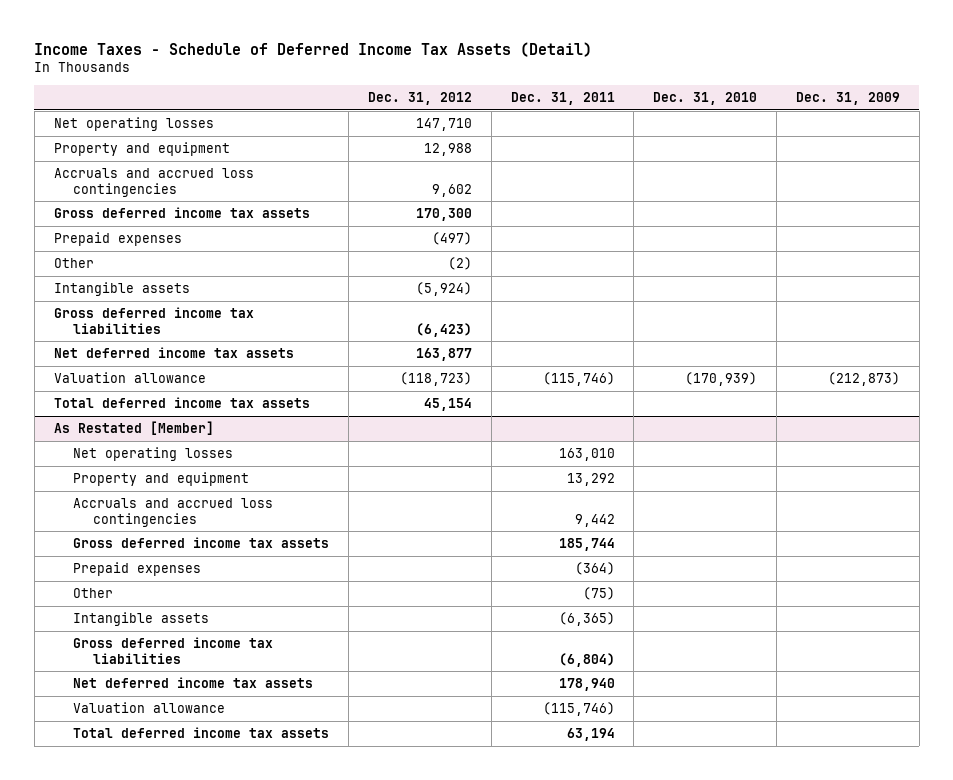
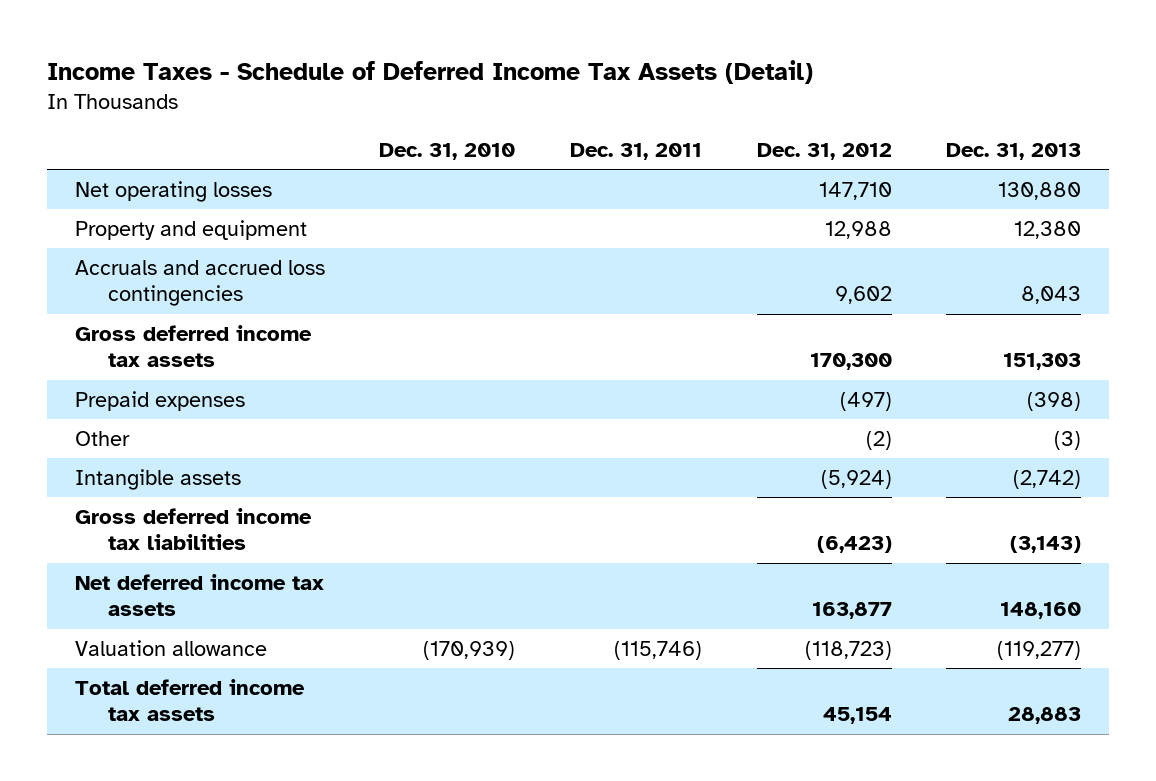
[795,92,900,106] Dec. 31, 2009 -> none
none -> [946,143,1082,161] Dec. 31, 2013
[53,421,214,436] As Restated [Member] -> none
[73,447,234,462] Net operating losses -> none
[73,472,250,487] Property and equipment -> none
[73,498,274,527] Accruals and accrued loss contingencies -> none
[73,537,330,549] Gross deferred income tax assets -> none
[73,562,202,577] Prepaid expenses -> none
[73,588,114,599] Other -> none
[73,612,210,627] Intangible assets -> none
[73,637,274,664] Gross deferred income tax liabilities -> none
[73,677,314,689] Net deferred income tax assets -> none
[73,702,226,714] Valuation allowance -> none
[73,727,330,739] Total deferred income tax assets -> none

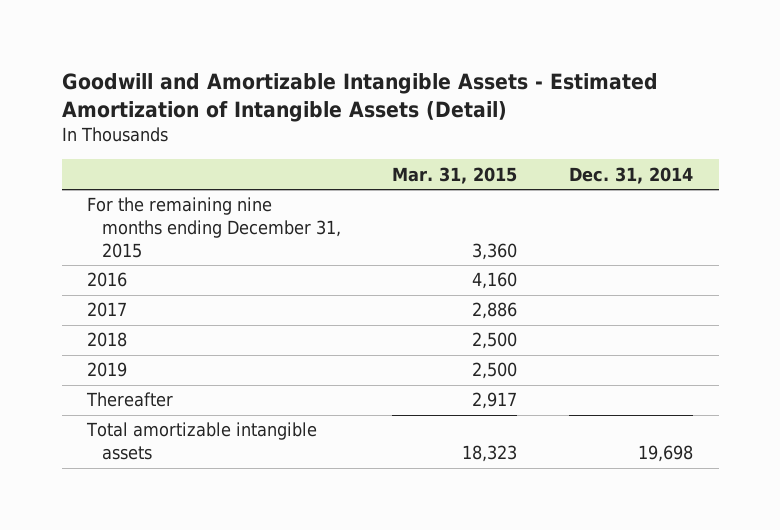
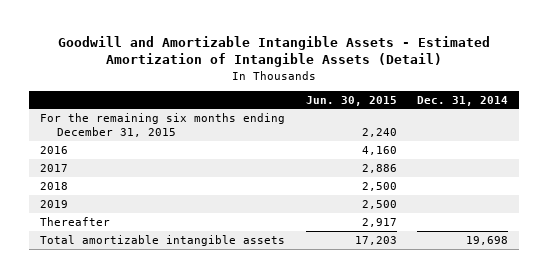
[392,166,518,184] Mar. 31, 2015 -> none
none -> [305,95,397,106] Jun. 30, 2015
[87,197,341,258] For the remaining nine months ending December 31, 2015 -> [39,112,285,137] For the remaining six months ending December 31, 2015

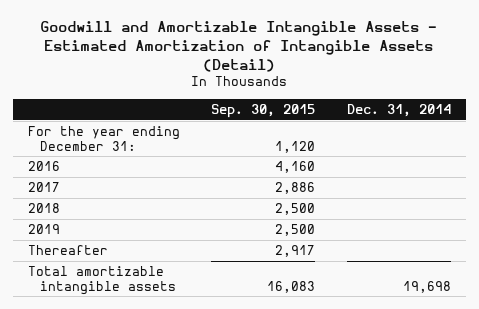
[305,95,397,106] Jun. 30, 2015 -> none
none -> [211,103,316,118] Sep. 30, 2015
[39,112,285,137] For the remaining six months ending December 31, 2015 -> [28,126,181,151] For the year ending December 31:

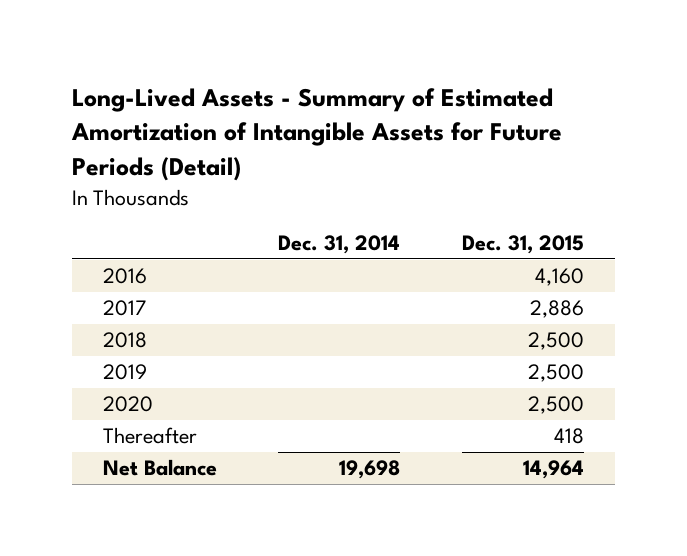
[40,20,438,72] Goodwill and Amortizable Intangible Assets - Estimated Amortization of Intangible Assets (Detail) -> [70,88,562,181] Long-Lived Assets - Summary of Estimated Amortization of Intangible Assets for Future Periods (Detail)
[211,103,316,118] Sep. 30, 2015 -> none
none -> [461,234,584,254] Dec. 31, 2015
[28,126,181,151] For the year ending December 31: -> none
none -> [102,396,153,413] 2020
[28,266,177,295] Total amortizable intangible assets -> [102,459,217,477] Net Balance

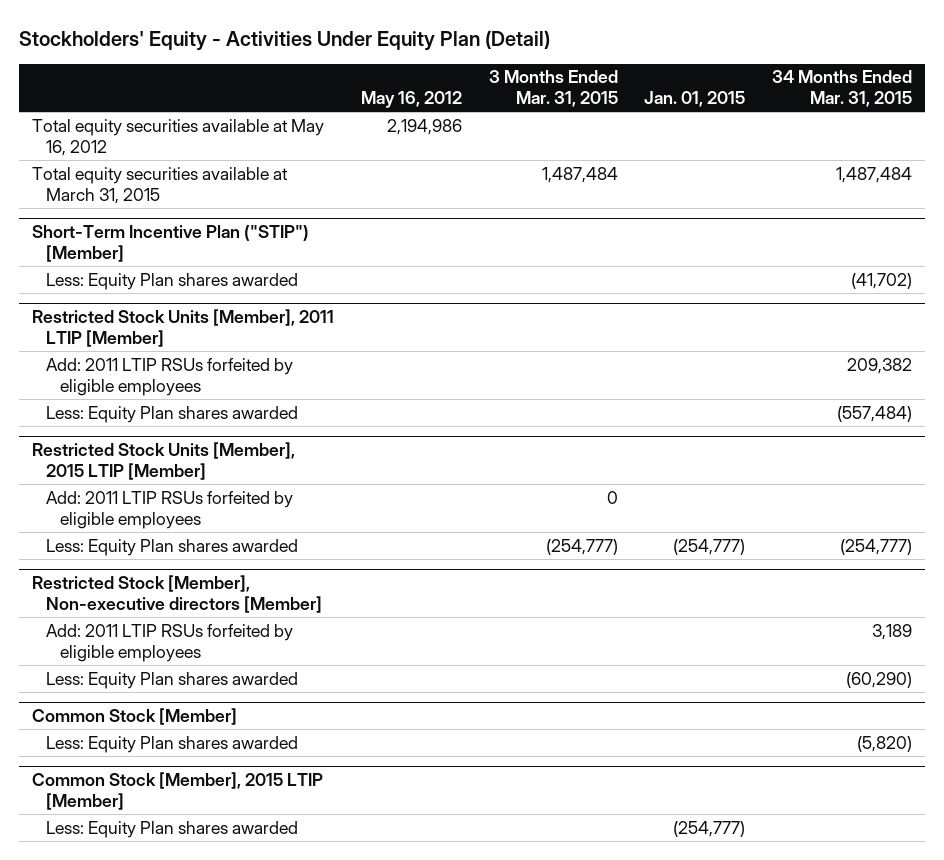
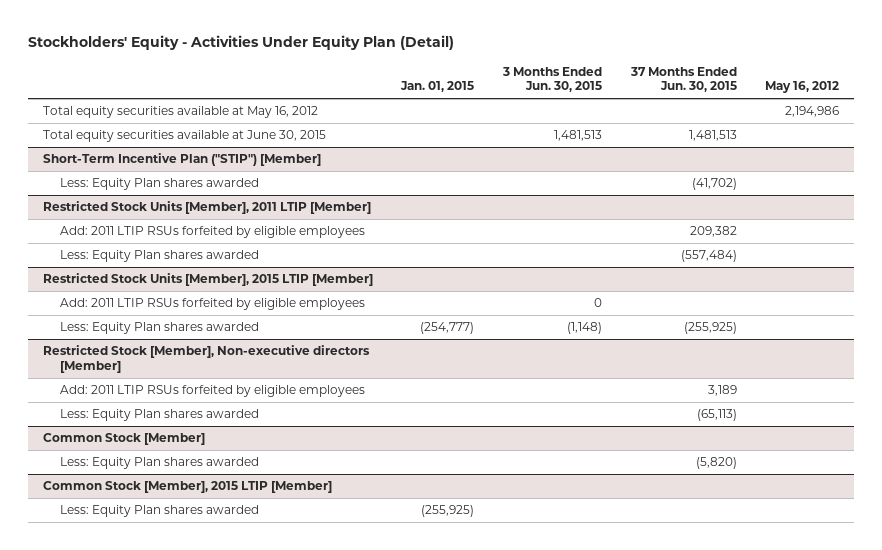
[488,70,618,108] 3 Months Ended Mar. 31, 2015 -> none
[772,70,913,108] 34 Months Ended Mar. 31, 2015 -> none
none -> [502,66,603,93] 3 Months Ended Jun. 30, 2015
none -> [629,66,737,93] 37 Months Ended Jun. 30, 2015
[32,166,289,204] Total equity securities available at March 31, 2015 -> [42,130,326,143] Total equity securities available at June 30, 2015
[673,820,746,837] (254,777) -> [421,505,475,518] (255,925)

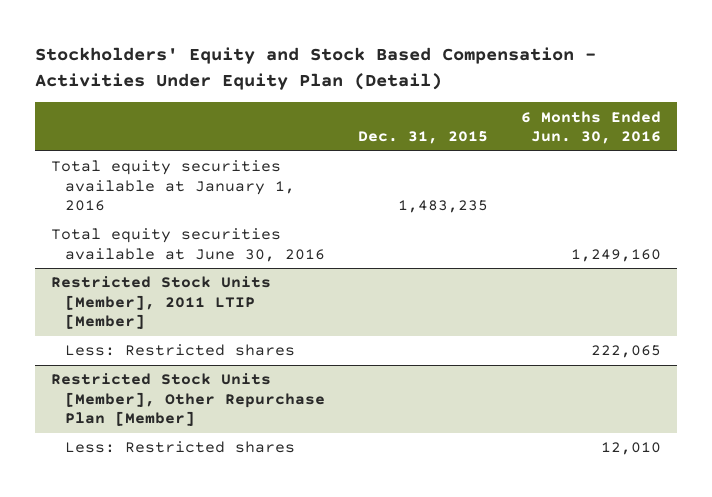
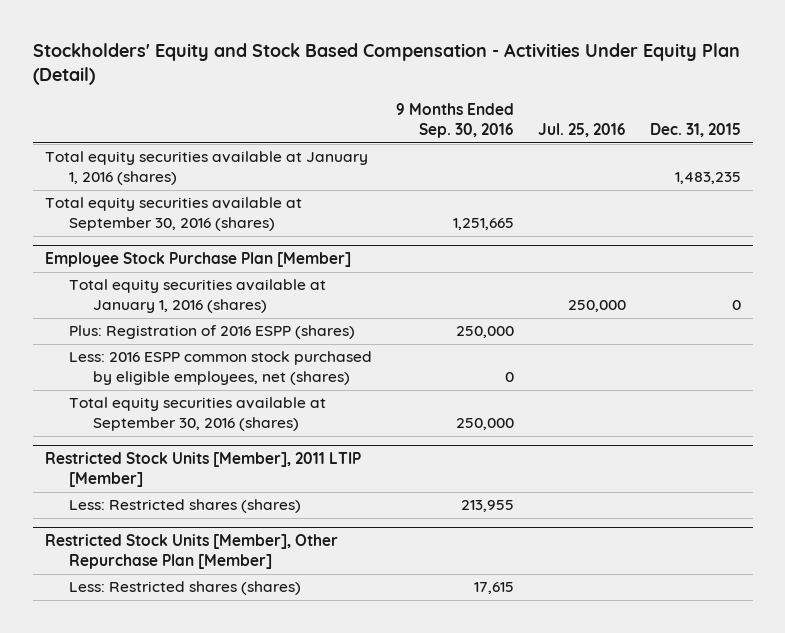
[520,110,661,145] 6 Months Ended Jun. 30, 2016 -> none
none -> [395,103,514,139] 9 Months Ended Sep. 30, 2016
none -> [537,123,626,138] Jul. 25, 2016
[51,160,296,212] Total equity securities available at January 1, 2016 -> [44,151,368,186] Total equity securities available at January 1, 2016 (shares)
[51,228,326,262] Total equity securities available at June 30, 2016 -> [44,197,302,232] Total equity securities available at September 30, 2016 (shares)
none -> [44,252,351,268] Employee Stock Purchase Plan [Member]
none -> [68,279,326,314] Total equity securities available at January 1, 2016 (shares)
none -> [68,325,355,340] Plus: Registration of 2016 ESPP (shares)
none -> [68,351,372,386] Less: 2016 ESPP common stock purchased by eligible employees, net (shares)
none -> [68,397,326,432] Total equity securities available at September 30, 2016 (shares)
[65,344,296,357] Less: Restricted shares -> [68,499,301,514] Less: Restricted shares (shares)
[65,441,296,454] Less: Restricted shares -> [68,581,301,596] Less: Restricted shares (shares)

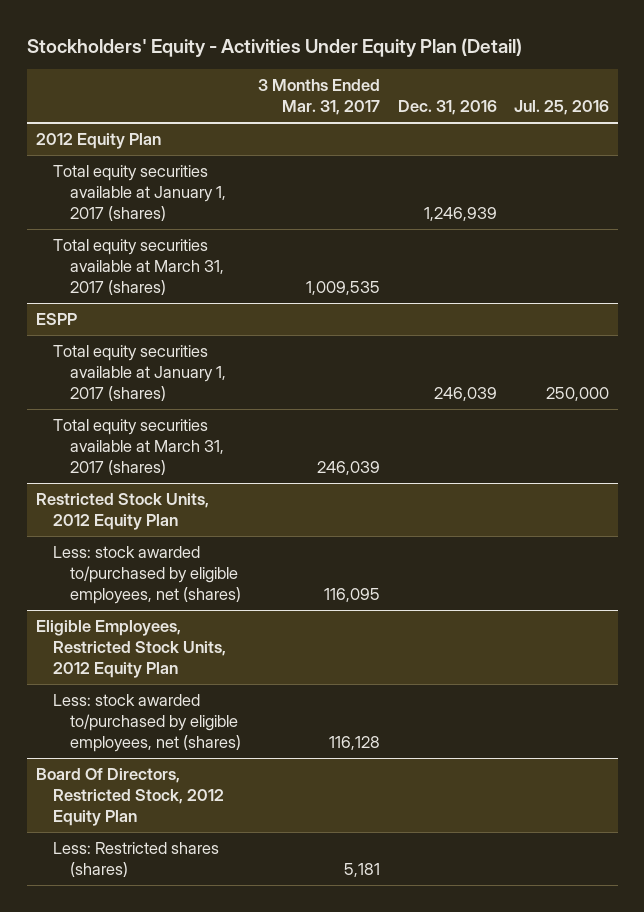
[32,42,740,86] Stockholders' Equity and Stock Based Compensation - Activities Under Equity Plan (Detail) -> [26,37,522,57] Stockholders' Equity - Activities Under Equity Plan (Detail)
[395,103,514,139] 9 Months Ended Sep. 30, 2016 -> none
[649,123,741,138] Dec. 31, 2015 -> none
none -> [258,79,381,116] 3 Months Ended Mar. 31, 2017
none -> [397,100,497,116] Dec. 31, 2016
[44,151,368,186] Total equity securities available at January 1, 2016 (shares) -> none
[44,197,302,232] Total equity securities available at September 30, 2016 (shares) -> none
[68,325,355,340] Plus: Registration of 2016 ESPP (shares) -> none
[68,351,372,386] Less: 2016 ESPP common stock purchased by eligible employees, net (shares) -> none
[44,452,361,488] Restricted Stock Units [Member], 2011 LTIP [Member] -> none
[68,499,301,514] Less: Restricted shares (shares) -> none
[68,581,301,596] Less: Restricted shares (shares) -> none
none -> [35,132,161,149] 2012 Equity Plan
none -> [52,164,226,222] Total equity securities available at January 1, 2017 (shares)
none -> [52,238,224,296] Total equity securities available at March 31, 2017 (shares)
[44,252,351,268] Employee Stock Purchase Plan [Member] -> [35,312,77,325] ESPP
[68,279,326,314] Total equity securities available at January 1, 2016 (shares) -> [52,344,226,402] Total equity securities available at January 1, 2017 (shares)
[68,397,326,432] Total equity securities available at September 30, 2016 (shares) -> [52,418,224,476] Total equity securities available at March 31, 2017 (shares)
[44,534,338,570] Restricted Stock Units [Member], Other Repurchase Plan [Member] -> [35,492,209,531] Restricted Stock Units, 2012 Equity Plan
none -> [52,545,241,605] Less: stock awarded to/purchased by eligible employees, net (shares)
none -> [35,619,226,679] Eligible Employees, Restricted Stock Units, 2012 Equity Plan
none -> [52,693,241,753] Less: stock awarded to/purchased by eligible employees, net (shares)
none -> [35,767,224,827] Board Of Directors, Restricted Stock, 2012 Equity Plan
none -> [52,841,219,878] Less: Restricted shares (shares)

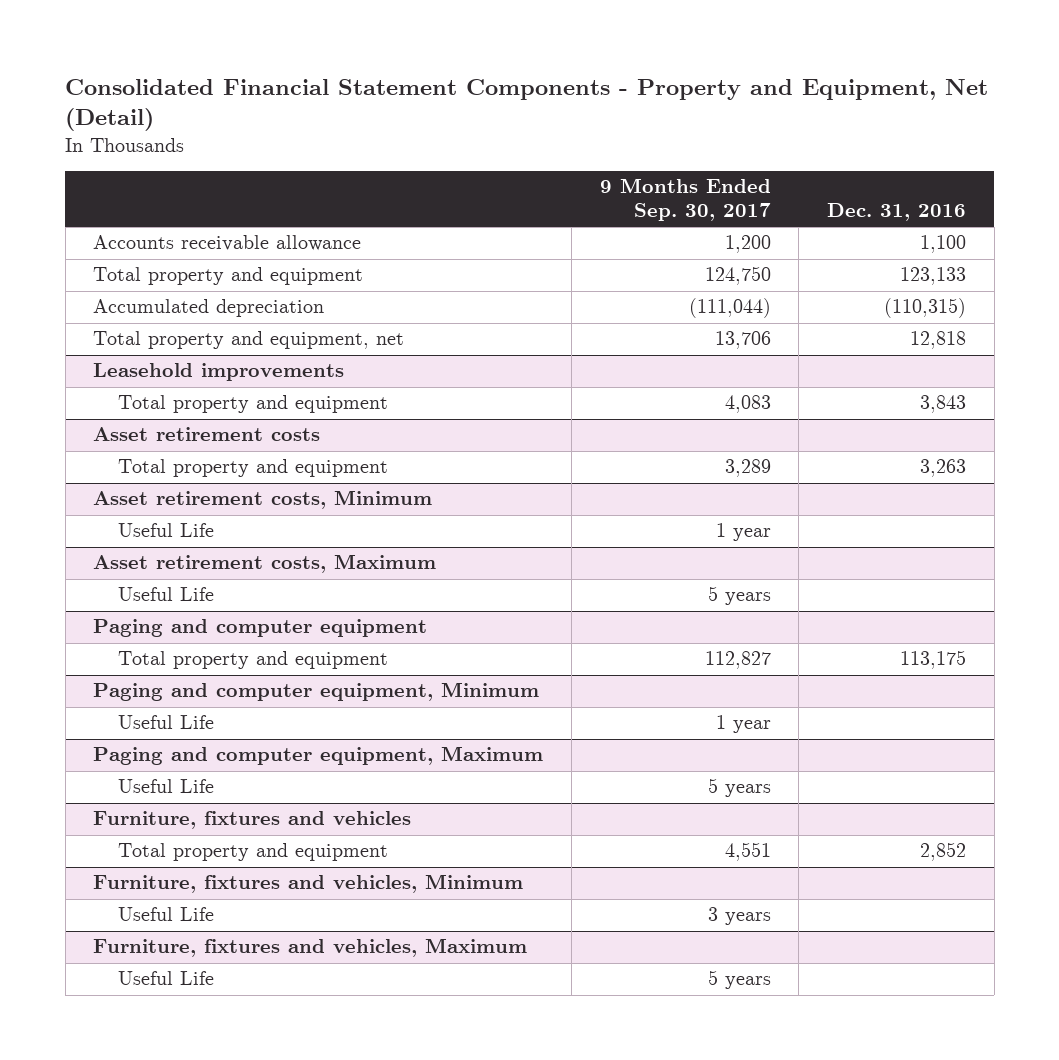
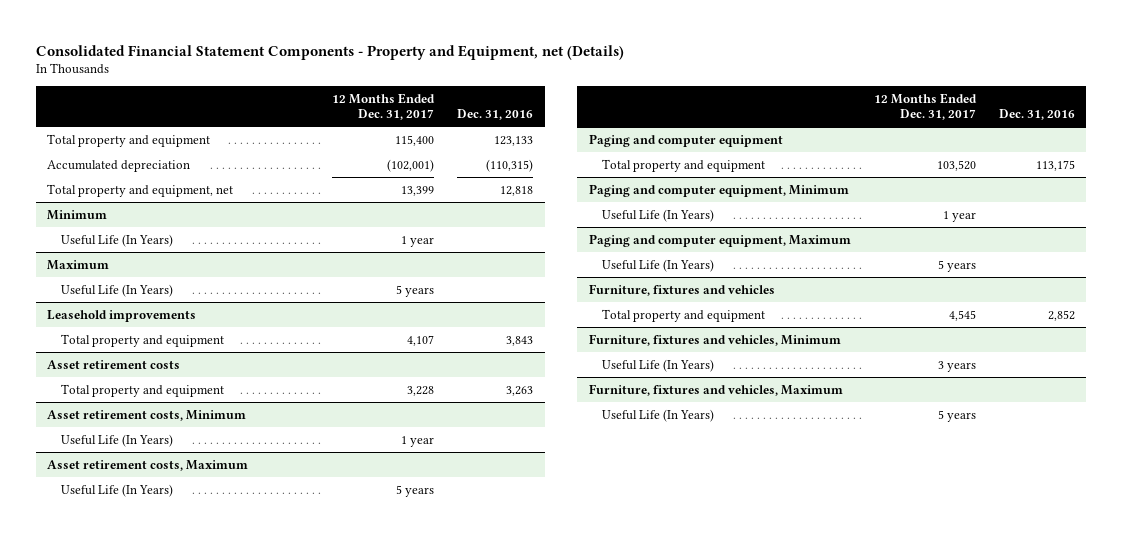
[65,79,989,132] Consolidated Financial Statement Components - Property and Equipment, Net (Detail) -> [35,44,624,60] Consolidated Financial Statement Components - Property and Equipment, net (Details)
[599,178,771,222] 9 Months Ended Sep. 30, 2017 -> none
none -> [332,92,436,120] 12 Months Ended Dec. 31, 2017
[93,235,362,252] Accounts receivable allowance -> none
none -> [47,209,108,220] Minimum
none -> [60,233,173,247] Useful Life (In Years)
none -> [47,259,110,270] Maximum
none -> [60,283,173,297] Useful Life (In Years)
[117,523,214,538] Useful Life -> [60,433,173,447] Useful Life (In Years)
[117,587,214,602] Useful Life -> [60,483,173,497] Useful Life (In Years)
[117,715,214,730] Useful Life -> [601,208,714,222] Useful Life (In Years)
[117,779,214,794] Useful Life -> [601,258,714,272] Useful Life (In Years)
[117,907,214,922] Useful Life -> [601,358,714,372] Useful Life (In Years)
[117,971,214,986] Useful Life -> [601,408,714,422] Useful Life (In Years)

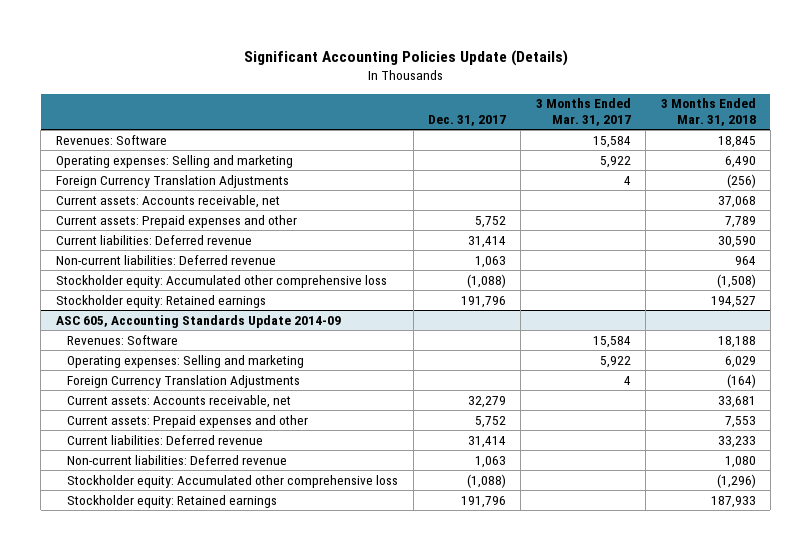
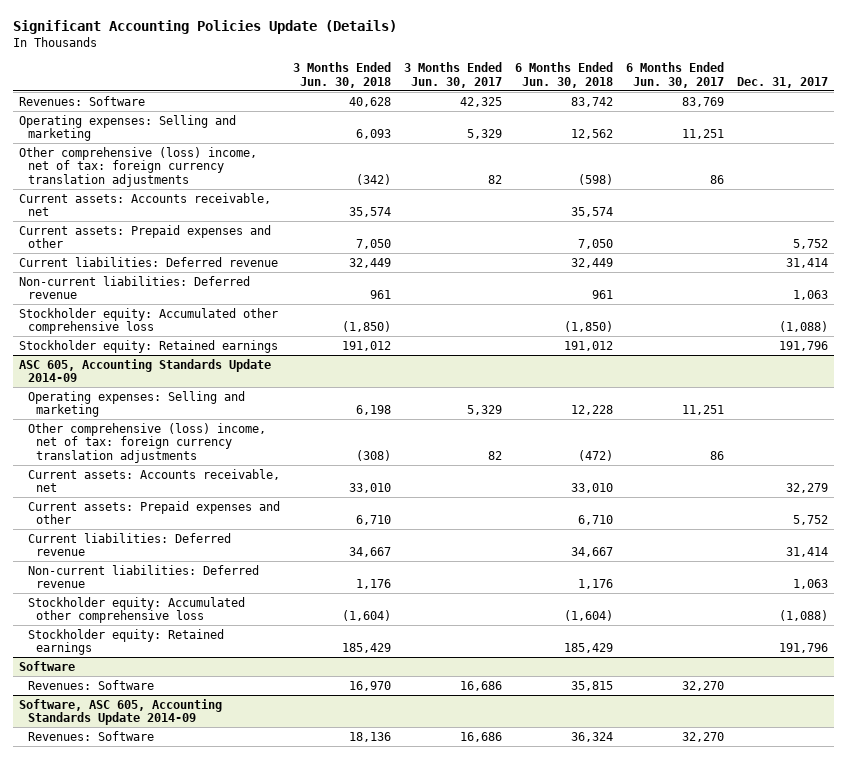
[535,98,631,127] 3 Months Ended Mar. 31, 2017 -> none
[660,98,756,127] 3 Months Ended Mar. 31, 2018 -> none
none -> [292,62,391,88] 3 Months Ended Jun. 30, 2018
none -> [403,62,502,88] 3 Months Ended Jun. 30, 2017
none -> [514,62,613,88] 6 Months Ended Jun. 30, 2018
none -> [625,62,724,88] 6 Months Ended Jun. 30, 2017
[55,174,289,188] Foreign Currency Translation Adjustments -> [19,146,258,187] Other comprehensive (loss) income, net of tax: foreign currency translation adjustments
[67,334,179,345] Revenues: Software -> none
[67,374,301,388] Foreign Currency Translation Adjustments -> [27,422,266,463] Other comprehensive (loss) income, net of tax: foreign currency translation adjustments
none -> [19,660,76,671] Software
none -> [27,679,154,690] Revenues: Software
none -> [19,698,223,726] Software, ASC 605, Accounting Standards Update 2014-09
none -> [27,730,154,741] Revenues: Software

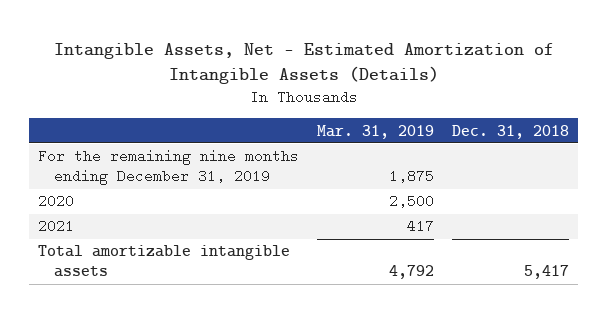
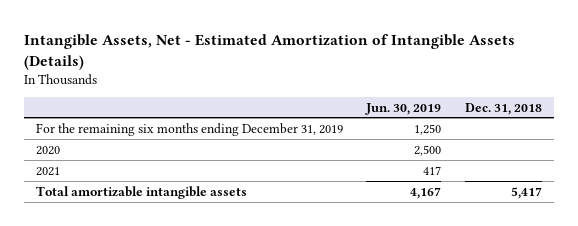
[317,124,435,139] Mar. 31, 2019 -> none
none -> [365,102,442,115] Jun. 30, 2019
[38,149,300,186] For the remaining nine months ending December 31, 2019 -> [35,122,343,136] For the remaining six months ending December 31, 2019

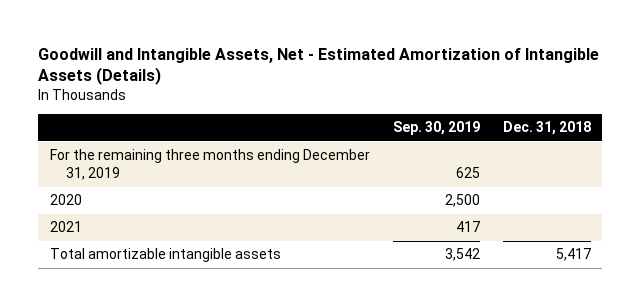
[24,33,516,70] Intangible Assets, Net - Estimated Amortization of Intangible Assets (Details) -> [38,47,600,86] Goodwill and Intangible Assets, Net - Estimated Amortization of Intangible Assets (Details)
[365,102,442,115] Jun. 30, 2019 -> none
none -> [392,121,480,136] Sep. 30, 2019
[35,122,343,136] For the remaining six months ending December 31, 2019 -> [49,149,370,181] For the remaining three months ending December 31, 2019

